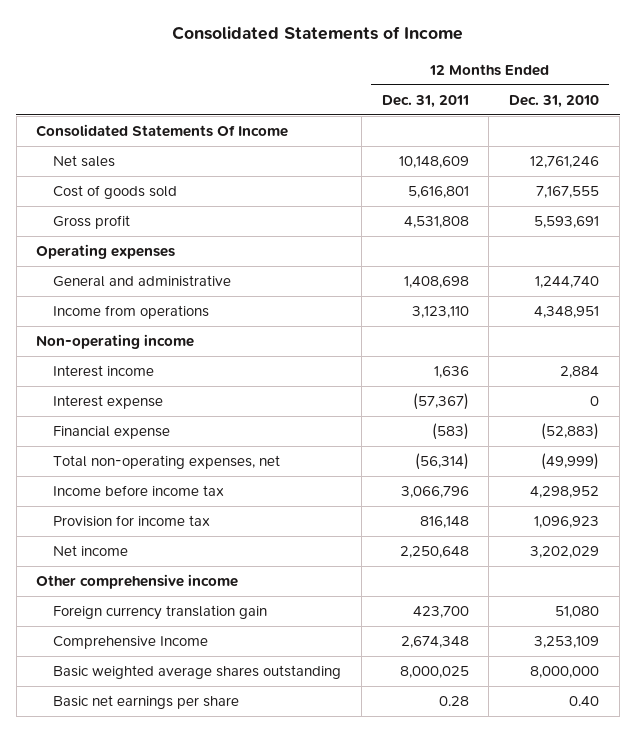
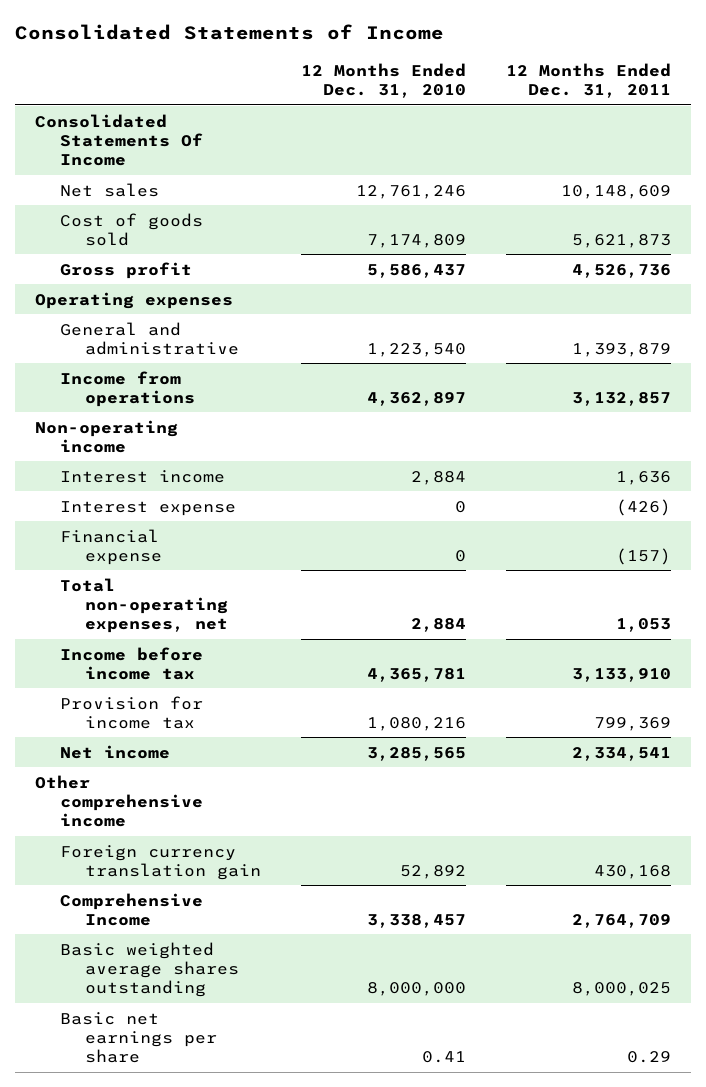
[407,186,469,199] 5,616,801 -> [571,233,671,248] 5,621,873
[536,186,600,199] 7,167,555 -> [367,233,467,248] 7,174,809
[403,216,469,229] 4,531,808 -> [571,263,671,278] 4,526,736
[534,216,600,229] 5,593,691 -> [367,263,467,278] 5,586,437
[403,276,469,289] 1,408,698 -> [571,342,671,357] 1,393,879
[535,276,600,289] 1,244,740 -> [367,342,467,357] 1,223,540
[411,306,469,319] 3,123,110 -> [571,391,671,406] 3,132,857
[534,306,600,319] 4,348,951 -> [367,391,467,406] 4,362,897
[412,393,469,411] (57,367) -> [615,498,671,516] (426)
[431,423,469,441] (583) -> [615,547,671,565] (157)
[541,423,600,441] (52,883) -> [455,549,467,562] 0
[414,453,469,471] (56,314) -> [615,617,671,632] 1,053
[541,453,600,471] (49,999) -> [411,617,467,632] 2,884
[400,486,469,499] 3,066,796 -> [571,667,671,682] 3,133,910
[530,486,600,499] 4,298,952 -> [367,667,467,682] 4,365,781
[419,516,469,529] 816,148 -> [593,716,671,731] 799,369
[534,516,600,529] 1,096,923 -> [367,716,467,731] 1,080,216
[399,546,469,559] 2,250,648 -> [571,746,671,761] 2,334,541
[530,546,600,559] 3,202,029 -> [367,746,467,761] 3,285,565
[412,606,469,619] 423,700 -> [593,864,671,879] 430,168
[555,606,600,619] 51,080 -> [400,864,467,879] 52,892
[400,636,469,649] 2,674,348 -> [571,913,671,928] 2,764,709
[534,636,600,649] 3,253,109 -> [367,913,467,928] 3,338,457
[438,696,469,707] 0.28 -> [626,1050,671,1063] 0.29
[569,696,600,707] 0.40 -> [422,1050,467,1063] 0.41

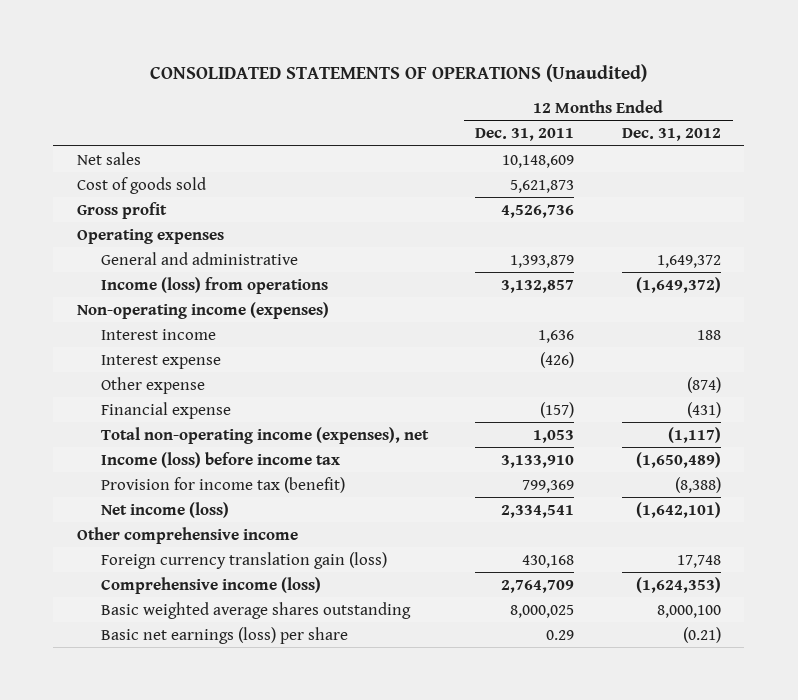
[15,24,445,41] Consolidated Statements of Income -> [149,63,647,82] CONSOLIDATED STATEMENTS OF OPERATIONS (Unaudited)
[301,62,467,98] 12 Months Ended Dec. 31, 2010 -> none
none -> [621,128,721,142] Dec. 31, 2012
[35,113,204,166] Consolidated Statements Of Income -> none
[60,370,196,407] Income from operations -> [100,276,328,294] Income (loss) from operations
[35,419,179,453] Non-operating income -> [76,301,329,319] Non-operating income (expenses)
none -> [100,376,205,394] Other expense
[60,577,229,633] Total non-operating expenses, net -> [100,426,429,444] Total non-operating income (expenses), net
[60,646,204,680] Income before income tax -> [100,451,340,468] Income (loss) before income tax
[60,695,204,729] Provision for income tax -> [100,476,345,493] Provision for income tax (benefit)
[60,744,171,759] Net income -> [100,501,229,518] Net income (loss)
[60,844,262,880] Foreign currency translation gain -> [100,551,387,569] Foreign currency translation gain (loss)
[60,892,204,926] Comprehensive Income -> [100,576,321,594] Comprehensive income (loss)
[60,1011,218,1063] Basic net earnings per share -> [100,626,348,644] Basic net earnings (loss) per share

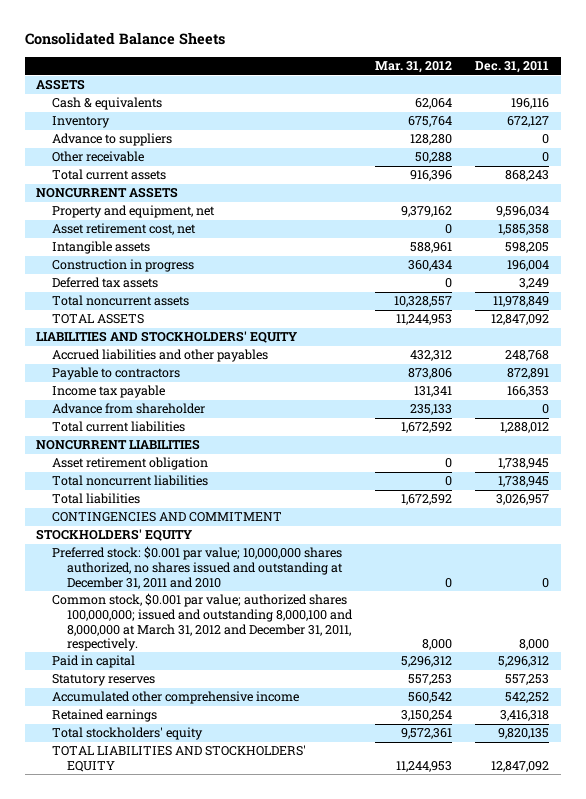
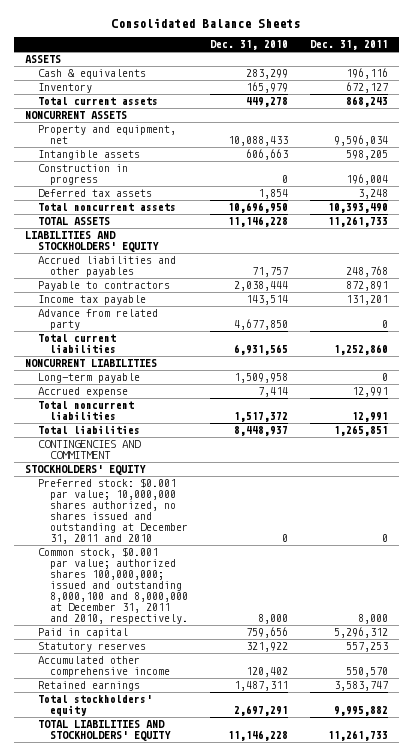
[374,61,452,74] Mar. 31, 2012 -> none
none -> [209,40,288,51] Dec. 31, 2010
[51,133,172,147] Advance to suppliers -> none
[51,151,144,163] Other receivable -> none
[51,223,196,236] Asset retirement cost, net -> none
[519,278,550,290] 3,249 -> [357,189,388,200] 3,248
[493,296,550,308] 11,978,849 -> [327,203,388,214] 10,393,490
[491,314,550,326] 12,847,092 -> [327,216,388,228] 11,261,733
[507,386,550,398] 166,353 -> [345,295,388,306] 131,201
[51,403,205,415] Advance from shareholder -> [37,309,158,331] Advance from related party
[500,422,550,434] 1,288,012 -> [333,344,388,356] 1,252,860
[51,457,208,471] Asset retirement obligation -> none
none -> [37,373,140,384] Long-term payable
none -> [37,387,128,398] Accrued expense
[498,476,550,488] 1,738,945 -> [351,412,388,423] 12,991
[496,494,550,506] 3,026,957 -> [333,425,388,437] 1,265,851
[51,593,353,652] Common stock, $0.001 par value; authorized shares 100,000,000; issued and outstanding 8,000,100 and 8,000,000 at March 31, 2012 and December 31, 2011, respectively. -> [37,547,189,624] Common stock, $0.001 par value; authorized shares 100,000,000; issued and outstanding 8,000,100 and 8,000,000 at December 31, 2011 and 2010, respectively.
[505,692,550,704] 542,252 -> [345,667,388,678] 550,570
[500,710,550,722] 3,416,318 -> [333,681,388,692] 3,583,747
[498,728,550,740] 9,820,135 -> [333,706,388,717] 9,995,882
[491,760,550,772] 12,847,092 -> [327,730,388,742] 11,261,733

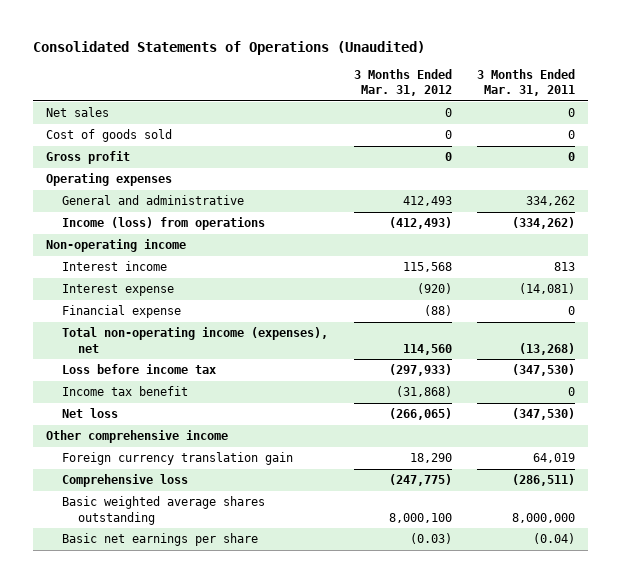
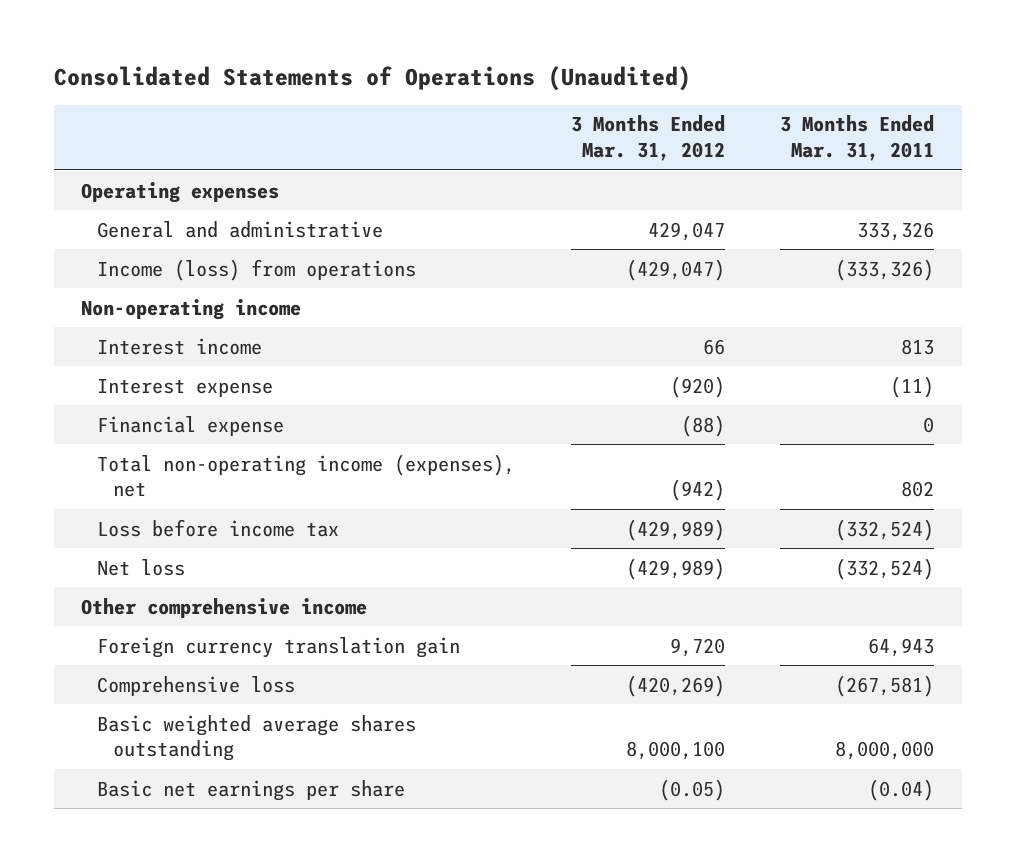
[46,107,110,118] Net sales -> none
[46,129,173,143] Cost of goods sold -> none
[46,151,131,165] Gross profit -> none
[402,196,452,207] 412,493 -> [647,221,725,241] 429,047
[526,196,576,207] 334,262 -> [857,221,935,241] 333,326
[388,217,452,230] (412,493) -> [625,258,725,281] (429,047)
[512,217,576,230] (334,262) -> [835,258,935,281] (333,326)
[402,262,452,273] 115,568 -> [702,338,725,355] 66
[519,283,576,295] (14,081) -> [890,375,935,398] (11)
[62,386,189,397] Income tax benefit -> none
[402,343,452,355] 114,560 -> [669,479,725,502] (942)
[519,342,576,355] (13,268) -> [901,481,935,498] 802
[388,364,452,377] (297,933) -> [625,518,725,541] (429,989)
[512,364,576,377] (347,530) -> [835,518,935,541] (332,524)
[388,408,452,421] (266,065) -> [625,557,725,580] (429,989)
[512,408,576,421] (347,530) -> [835,557,935,580] (332,524)
[409,453,452,464] 18,290 -> [669,637,725,657] 9,720
[533,453,576,464] 64,019 -> [868,637,935,657] 64,943
[388,474,452,487] (247,775) -> [625,674,725,697] (420,269)
[512,474,576,487] (286,511) -> [835,674,935,697] (267,581)
[409,533,452,545] (0.03) -> [658,778,725,801] (0.05)

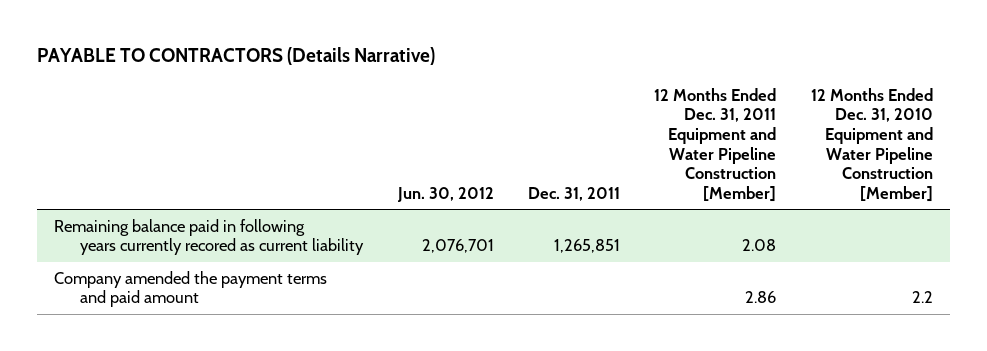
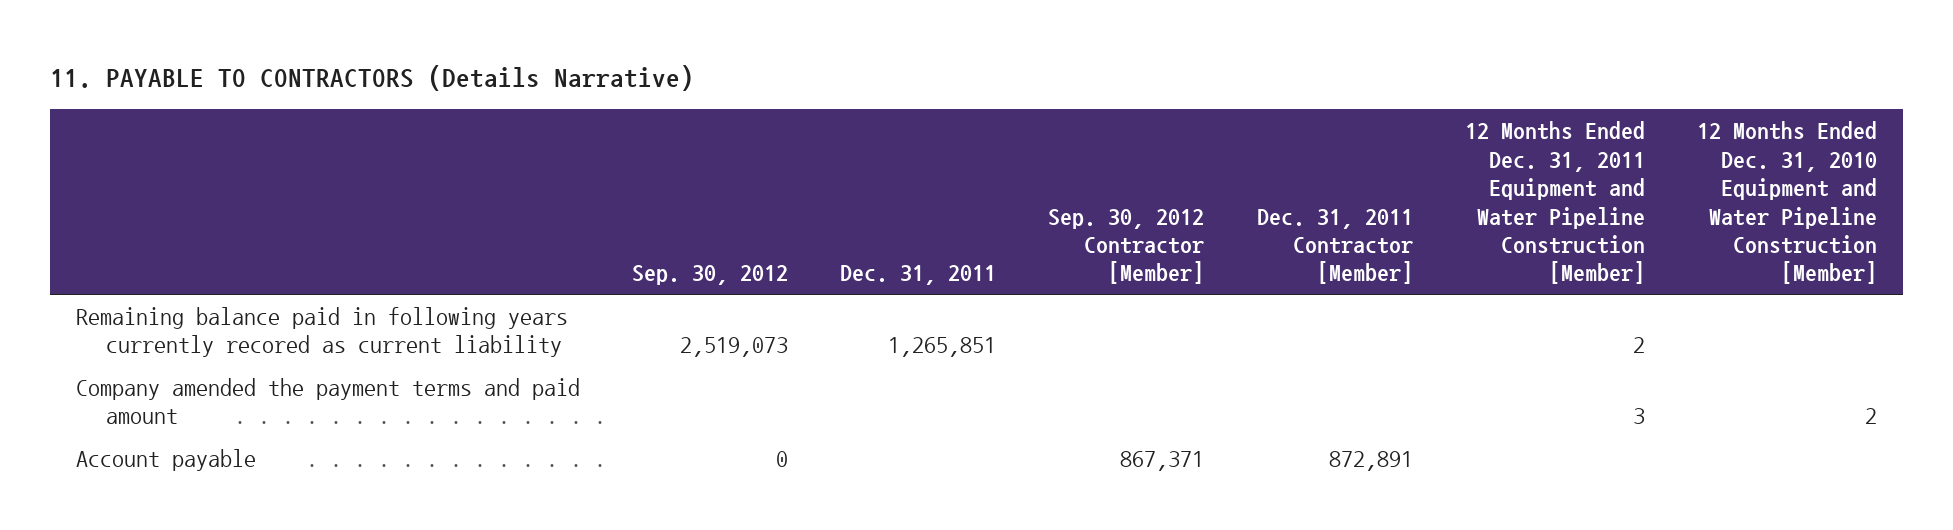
[36,47,435,66] PAYABLE TO CONTRACTORS (Details Narrative) -> [49,65,694,92] 11. PAYABLE TO CONTRACTORS (Details Narrative)
[396,187,494,203] Jun. 30, 2012 -> none
none -> [632,265,789,286] Sep. 30, 2012
none -> [1048,208,1205,285] Sep. 30, 2012 Contractor [Member]
none -> [1256,208,1413,285] Dec. 31, 2011 Contractor [Member]
[742,239,777,252] 2.08 -> [1632,337,1645,354] 2
[745,291,777,304] 2.86 -> [1632,408,1645,425] 3
[911,291,933,304] 2.2 -> [1864,408,1877,425] 2
none -> [76,448,257,471] Account payable

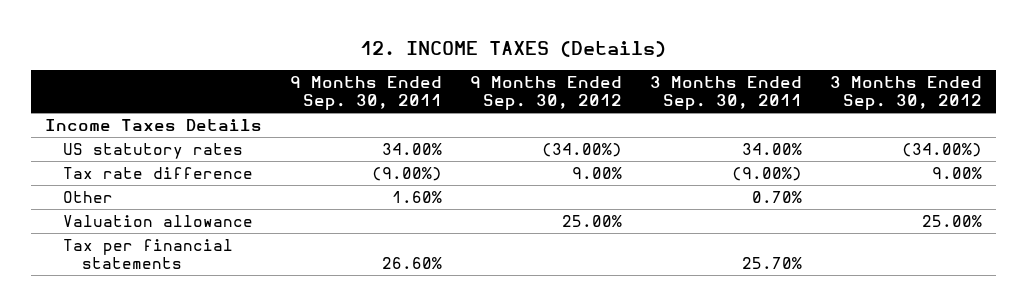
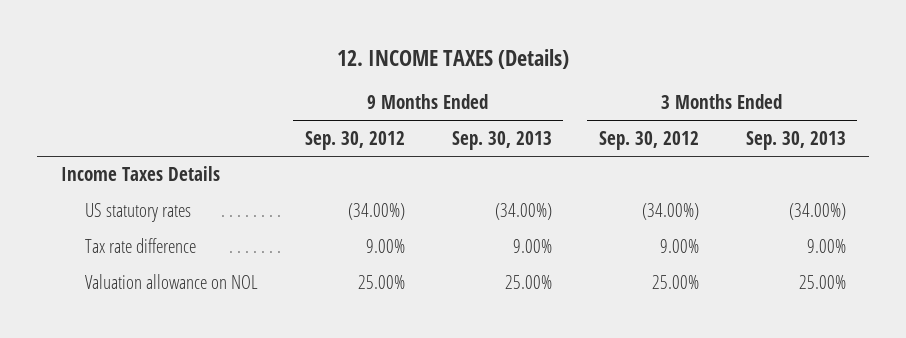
[289,76,442,111] 9 Months Ended Sep. 30, 2011 -> none
[649,76,802,111] 3 Months Ended Sep. 30, 2011 -> none
none -> [451,130,552,150] Sep. 30, 2013
none -> [745,130,846,150] Sep. 30, 2013
[63,191,114,204] Other -> none
[63,239,234,270] Tax per financial statements -> none
[63,215,254,228] Valuation allowance -> [84,274,258,290] Valuation allowance on NOL

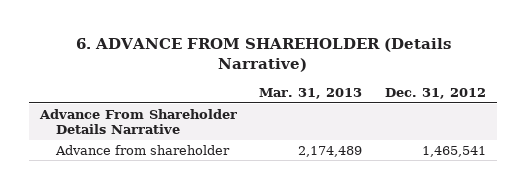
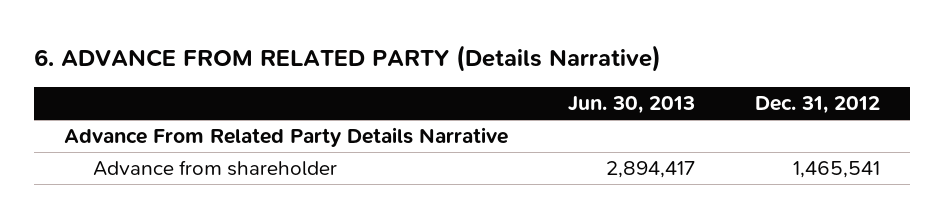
[75,38,451,73] 6. ADVANCE FROM SHAREHOLDER (Details Narrative) -> [33,45,661,73] 6. ADVANCE FROM RELATED PARTY (Details Narrative)
[259,88,363,100] Mar. 31, 2013 -> none
none -> [567,96,695,115] Jun. 30, 2013
[39,108,238,135] Advance From Shareholder Details Narrative -> [63,127,508,148] Advance From Related Party Details Narrative

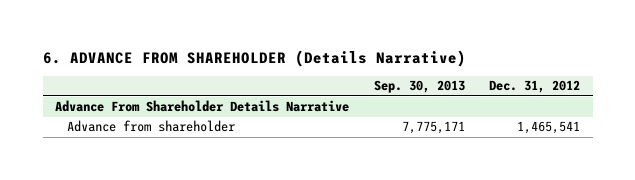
[33,45,661,73] 6. ADVANCE FROM RELATED PARTY (Details Narrative) -> [42,49,466,67] 6. ADVANCE FROM SHAREHOLDER (Details Narrative)
[567,96,695,115] Jun. 30, 2013 -> none
none -> [373,80,465,94] Sep. 30, 2013
[63,127,508,148] Advance From Related Party Details Narrative -> [54,100,349,113] Advance From Shareholder Details Narrative

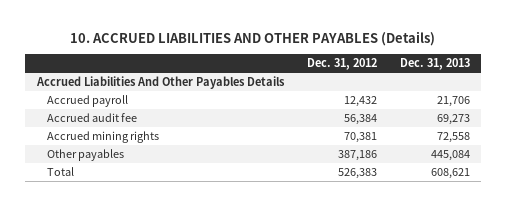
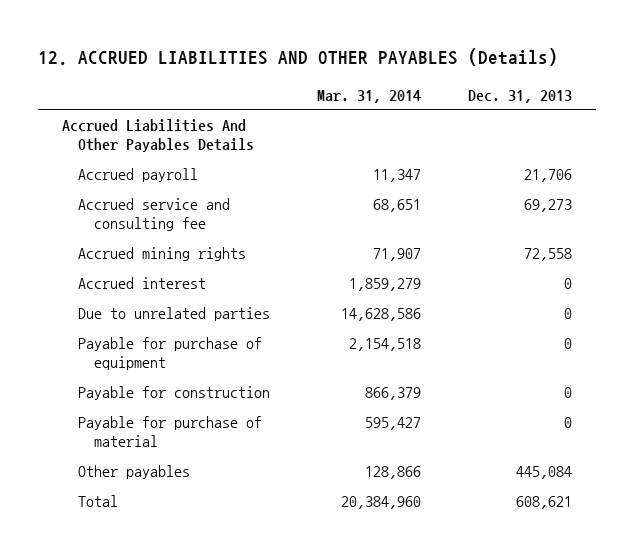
[70,30,436,46] 10. ACCRUED LIABILITIES AND OTHER PAYABLES (Details) -> [38,48,559,67] 12. ACCRUED LIABILITIES AND OTHER PAYABLES (Details)
[306,58,377,71] Dec. 31, 2012 -> none
none -> [317,89,422,103] Mar. 31, 2014
[46,113,137,123] Accrued audit fee -> [78,198,231,232] Accrued service and consulting fee
none -> [78,277,207,290] Accrued interest
none -> [78,307,271,322] Due to unrelated parties
none -> [78,337,263,371] Payable for purchase of equipment
none -> [78,386,271,401] Payable for construction
none -> [78,416,263,448] Payable for purchase of material

